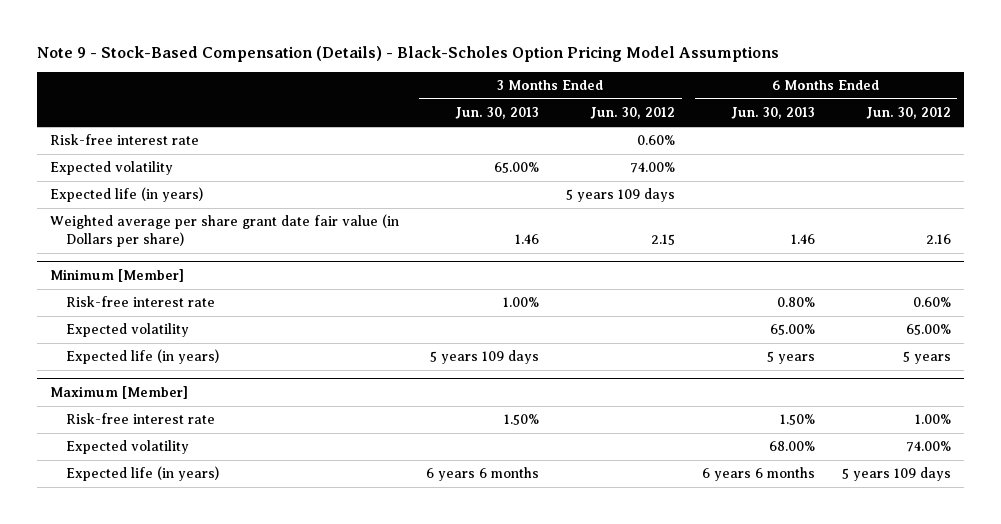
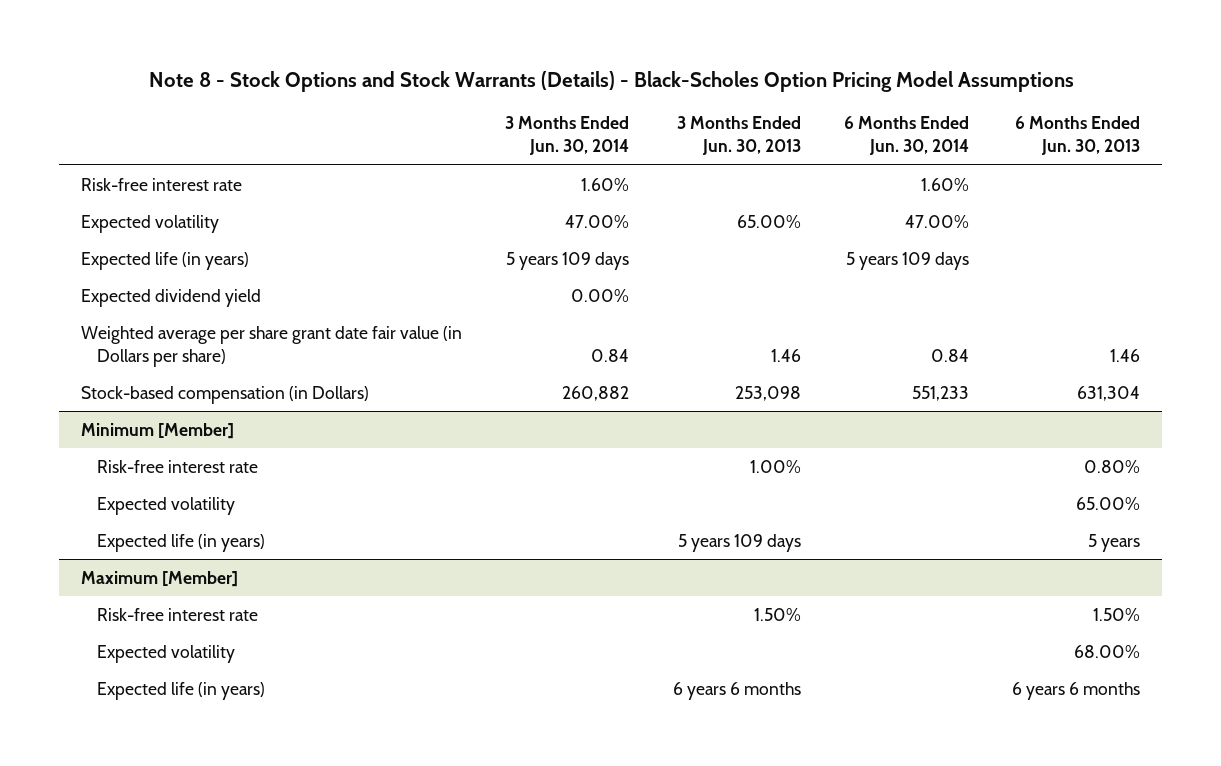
[36,46,779,63] Note 9 - Stock-Based Compensation (Details) - Black-Scholes Option Pricing Model Assumptions -> [148,70,1074,92] Note 8 - Stock Options and Stock Warrants (Details) - Black-Scholes Option Pricing Model Assumptions
[589,107,675,120] Jun. 30, 2012 -> none
[865,107,951,120] Jun. 30, 2012 -> none
none -> [505,116,630,156] 3 Months Ended Jun. 30, 2014
none -> [844,116,970,156] 6 Months Ended Jun. 30, 2014
none -> [80,288,261,307] Expected dividend yield
none -> [80,385,369,404] Stock-based compensation (in Dollars)

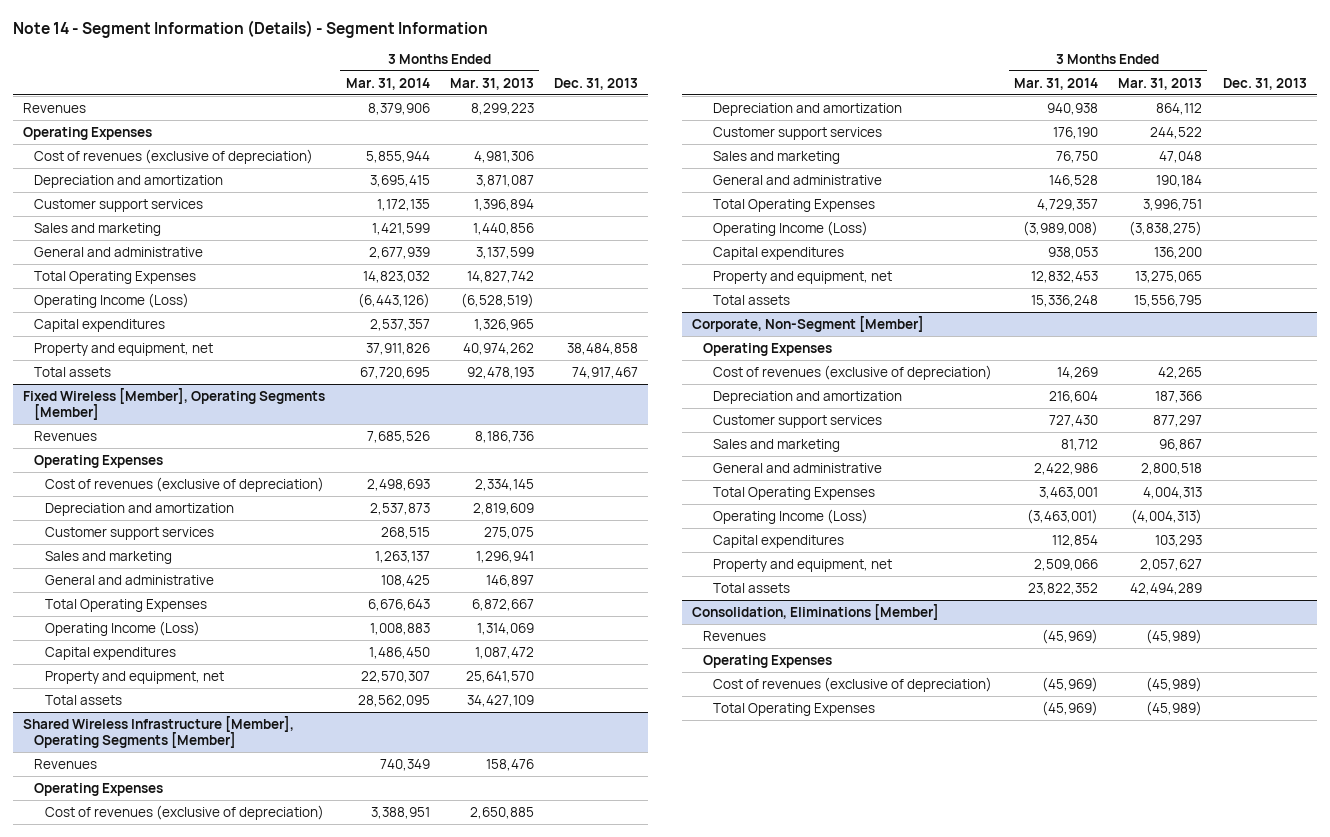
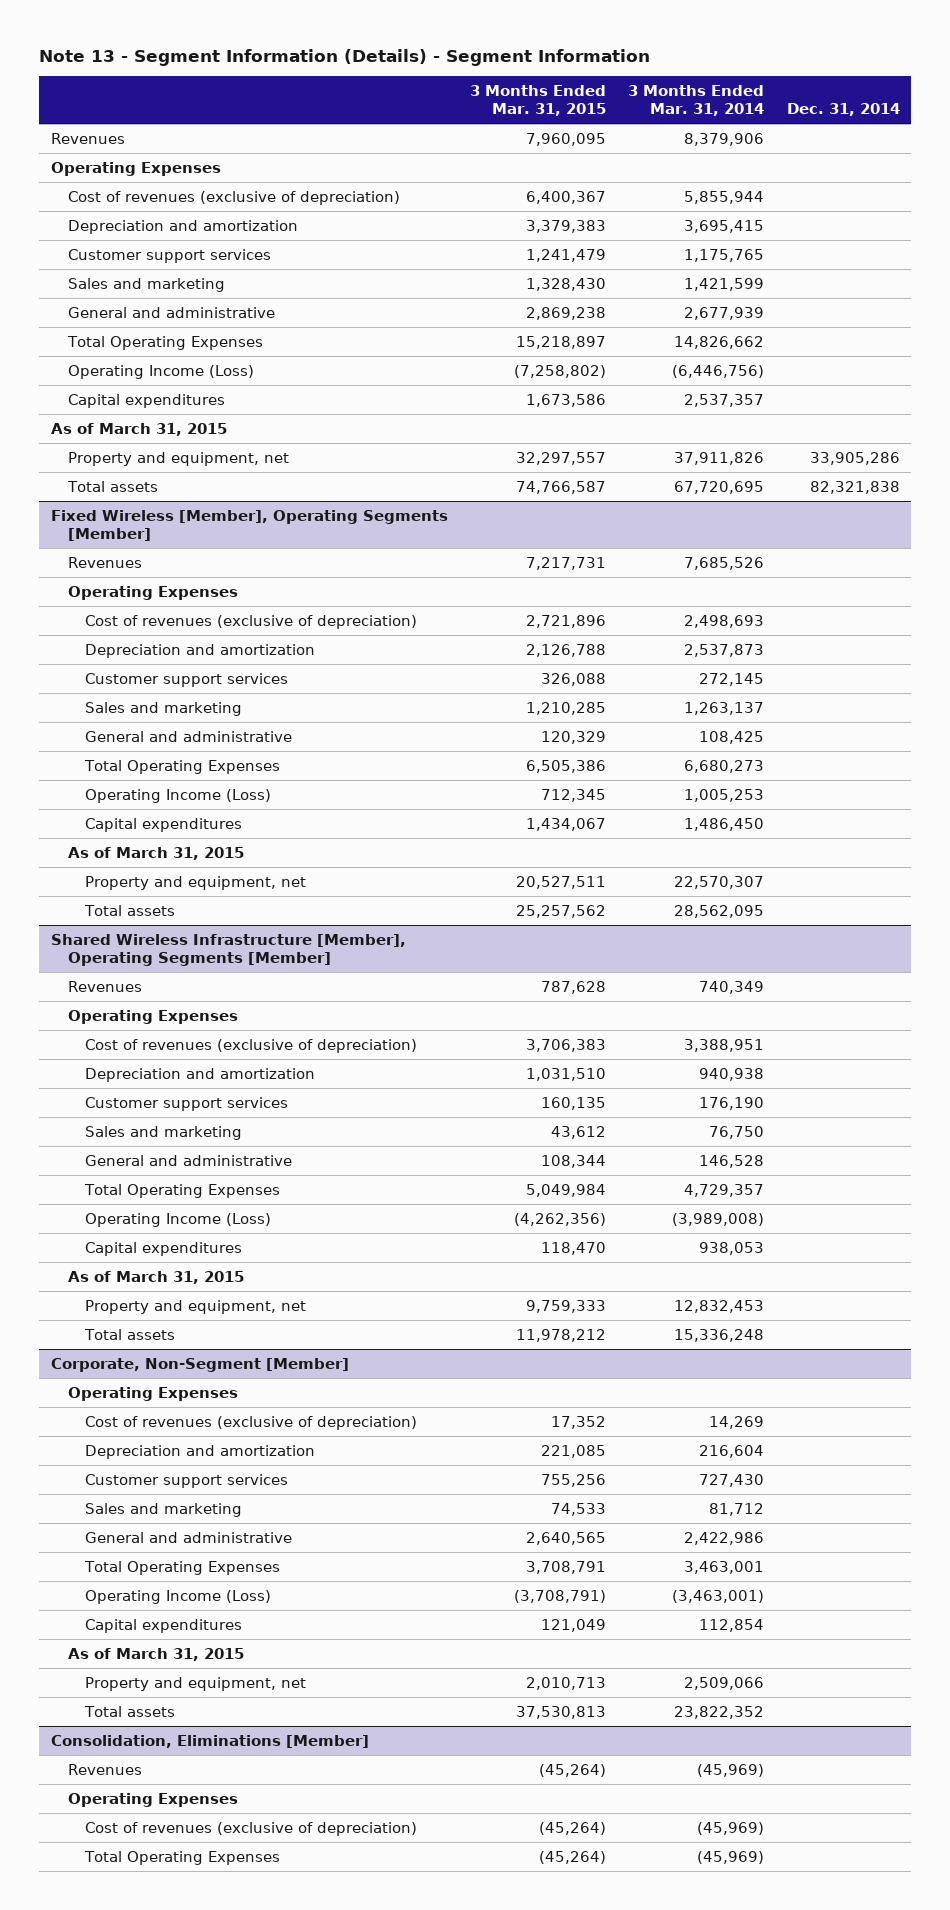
[13,19,489,38] Note 14 - Segment Information (Details) - Segment Information -> [39,48,651,66] Note 13 - Segment Information (Details) - Segment Information
[449,77,534,90] Mar. 31, 2013 -> none
[554,77,639,90] Dec. 31, 2013 -> none
none -> [469,85,606,117] 3 Months Ended Mar. 31, 2015
none -> [786,103,900,117] Dec. 31, 2014
[376,198,430,211] 1,172,135 -> [684,248,765,262] 1,175,765
[362,270,430,283] 14,823,032 -> [674,335,765,349] 14,826,662
[357,292,430,308] (6,443,126) -> [672,364,765,378] (6,446,756)
none -> [50,422,227,436] As of March 31, 2015
[380,526,430,539] 268,515 -> [699,672,765,686] 272,145
[367,598,430,611] 6,676,643 -> [684,759,765,773] 6,680,273
[369,622,430,635] 1,008,883 -> [684,788,765,802] 1,005,253
none -> [67,846,244,860] As of March 31, 2015
none -> [67,1270,244,1284] As of March 31, 2015
none -> [67,1647,244,1661] As of March 31, 2015

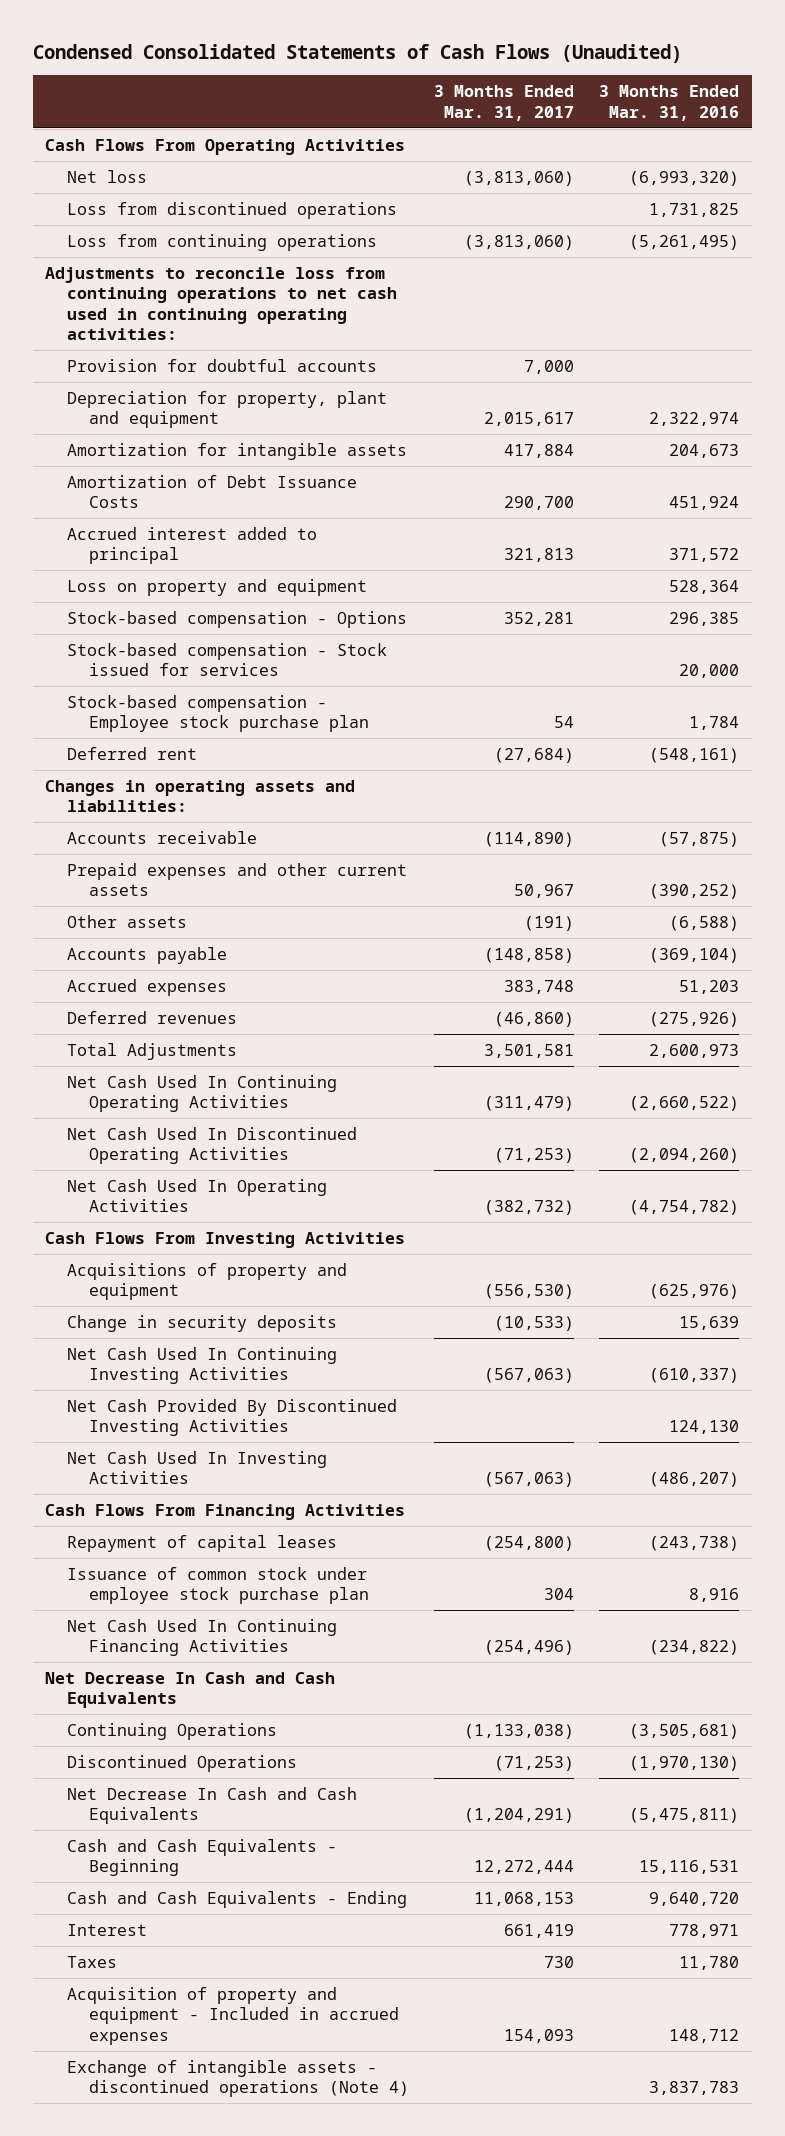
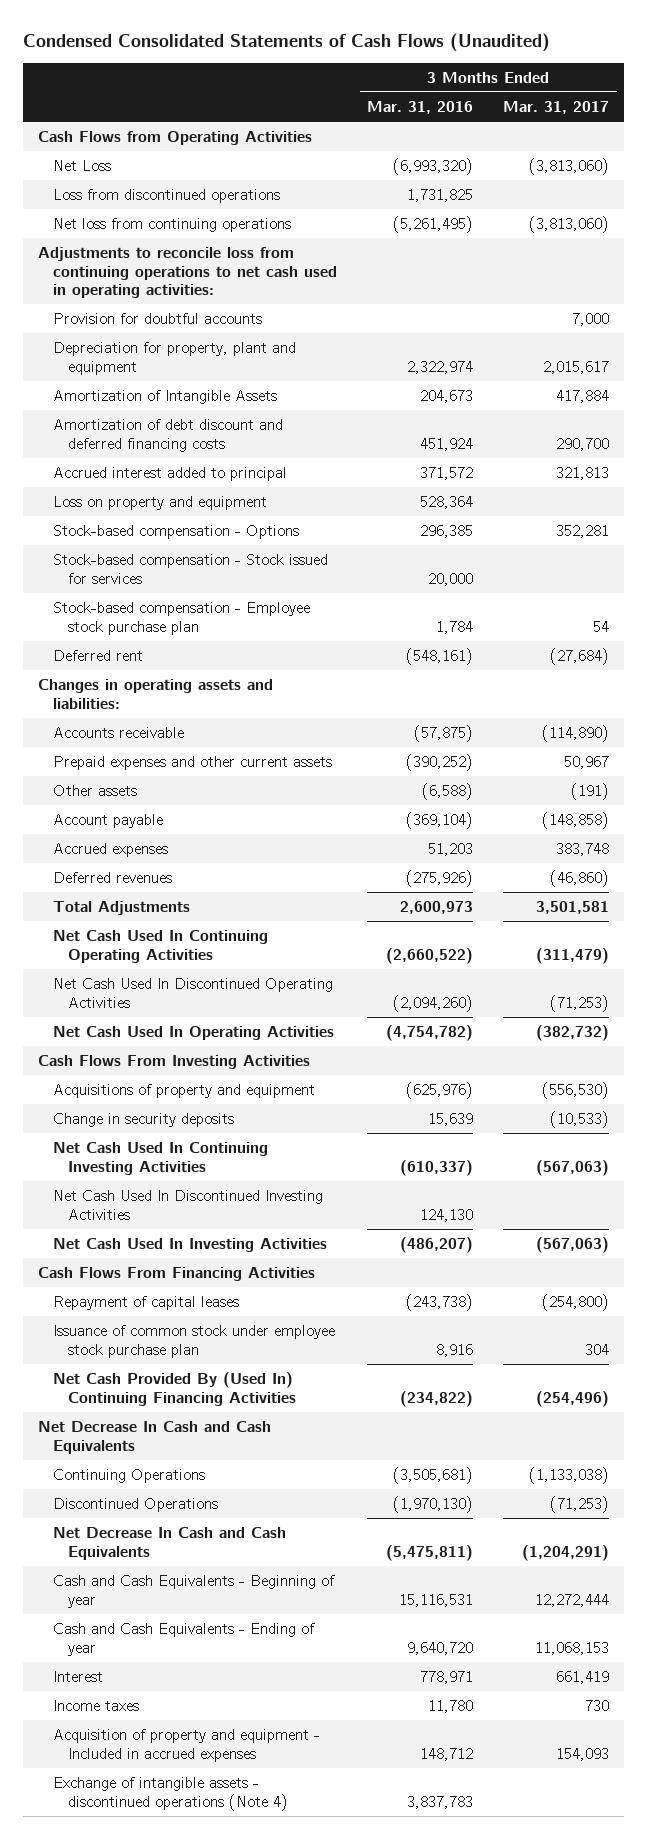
[45,139,406,156] Cash Flows From Operating Activities -> [38,131,313,146] Cash Flows from Operating Activities
[67,170,148,184] Net loss -> [53,160,112,172] Net Loss
[67,234,378,252] Loss from continuing operations -> [53,218,292,233] Net loss from continuing operations
[45,267,398,341] Adjustments to reconcile loss from continuing operations to net cash used in continuing operating activities: -> [38,247,338,299] Adjustments to reconcile loss from continuing operations to net cash used in operating activities:
[67,443,408,461] Amortization for intangible assets -> [53,390,278,405] Amortization of Intangible Assets
[67,475,358,509] Amortization of Debt Issuance Costs -> [53,419,284,452] Amortization of debt discount and deferred financing costs
[67,947,228,965] Accounts payable -> [53,814,164,829] Account payable
[67,1399,398,1437] Net Cash Provided By Discontinued Investing Activities -> [53,1190,324,1220] Net Cash Used In Discontinued Investing Activities
[67,1619,338,1657] Net Cash Used In Continuing Financing Activities -> [53,1372,297,1406] Net Cash Provided By (Used In) Continuing Financing Activities
[67,1839,338,1877] Cash and Cash Equivalents - Beginning -> [53,1575,336,1608] Cash and Cash Equivalents - Beginning of year
[67,1891,408,1909] Cash and Cash Equivalents - Ending -> [53,1623,316,1656] Cash and Cash Equivalents - Ending of year
[67,1956,118,1969] Taxes -> [53,1700,140,1712] Income taxes

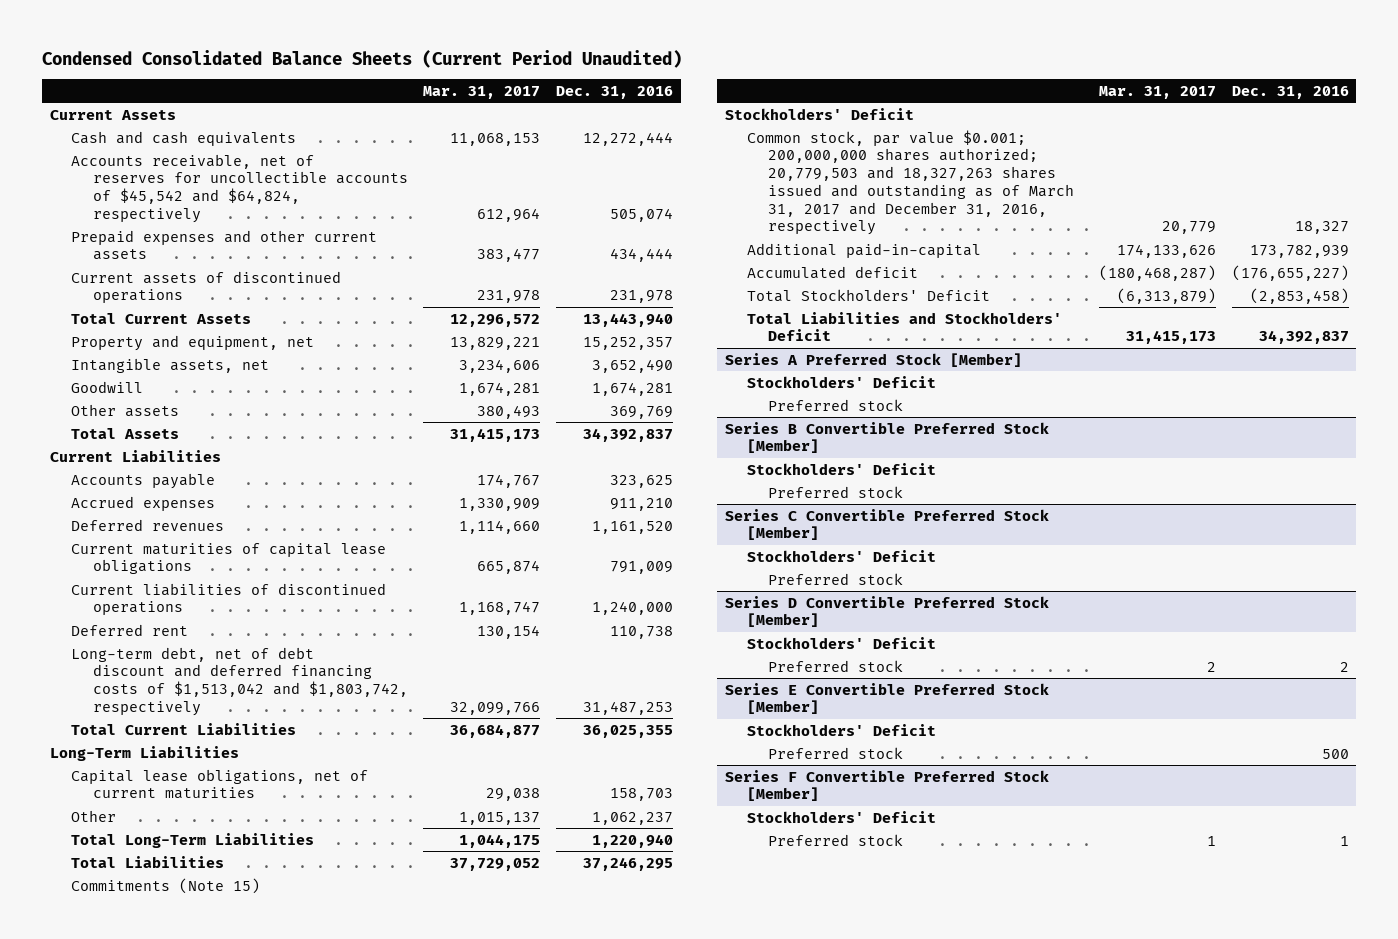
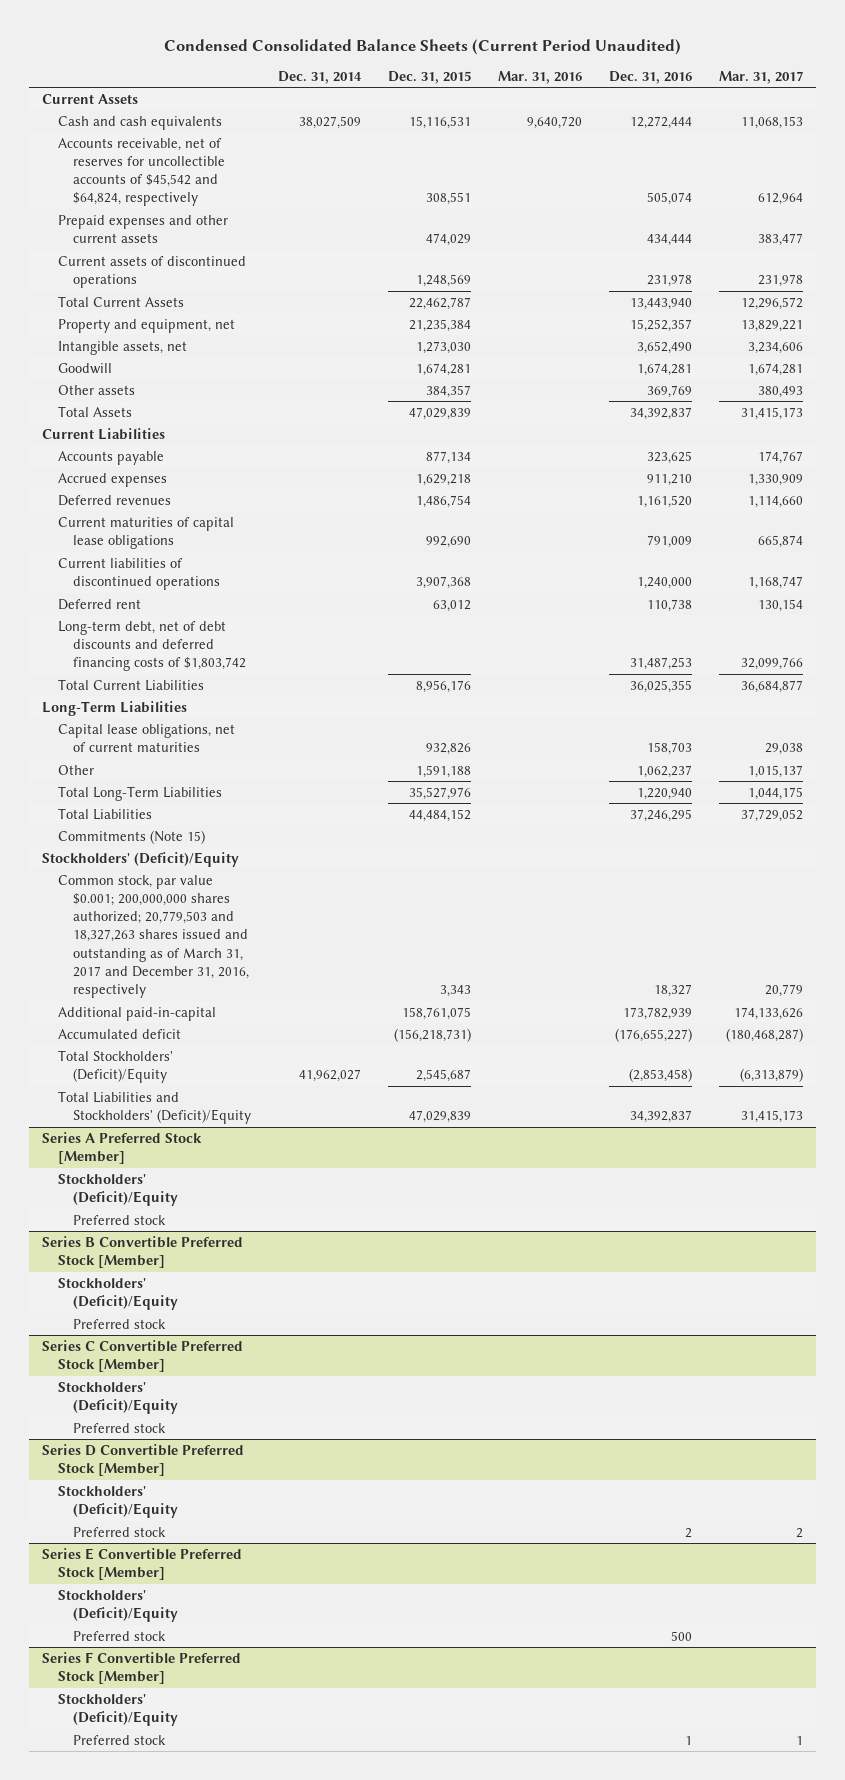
none -> [278,70,363,84] Dec. 31, 2014
none -> [388,70,472,84] Dec. 31, 2015
none -> [498,70,583,84] Mar. 31, 2016
[71,646,408,716] Long-term debt, net of debt discount and deferred financing costs of $1,513,042 and $1,803,742, respectively -> [57,620,247,672] Long-term debt, net of debt discounts and deferred financing costs of $1,803,742
[725,107,915,120] Stockholders' Deficit -> [42,851,240,867] Stockholders' (Deficit)/Equity
[746,288,990,302] Total Stockholders' Deficit -> [57,1049,173,1084] Total Stockholders' (Deficit)/Equity
[746,311,1062,342] Total Liabilities and Stockholders' Deficit -> [57,1090,252,1125] Total Liabilities and Stockholders' (Deficit)/Equity
[746,375,936,388] Stockholders' Deficit -> [57,1173,179,1207] Stockholders' (Deficit)/Equity
[746,462,936,475] Stockholders' Deficit -> [57,1277,179,1311] Stockholders' (Deficit)/Equity
[746,549,936,562] Stockholders' Deficit -> [57,1381,179,1415] Stockholders' (Deficit)/Equity
[746,636,936,649] Stockholders' Deficit -> [57,1485,179,1519] Stockholders' (Deficit)/Equity
[746,723,936,736] Stockholders' Deficit -> [57,1589,179,1623] Stockholders' (Deficit)/Equity
[746,810,936,823] Stockholders' Deficit -> [57,1693,179,1727] Stockholders' (Deficit)/Equity

